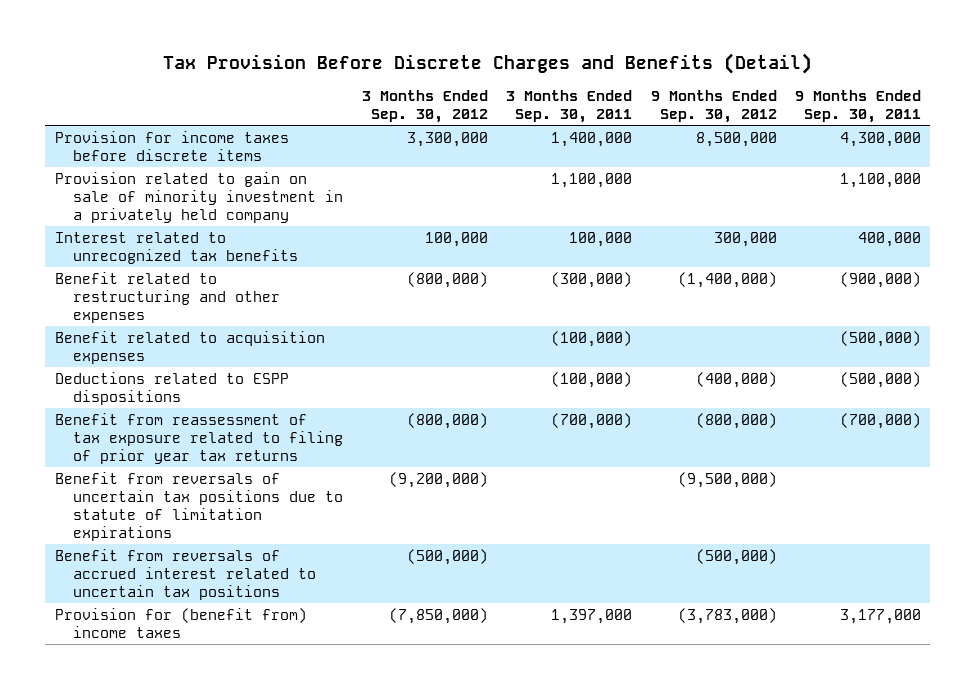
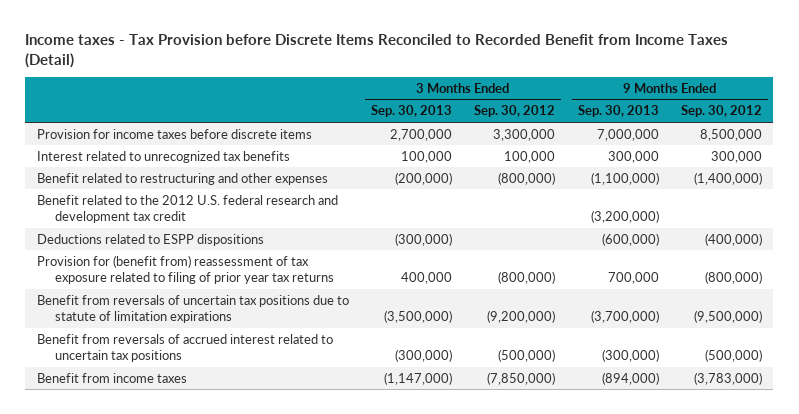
[162,52,812,74] Tax Provision Before Discrete Charges and Benefits (Detail) -> [25,33,729,68] Income taxes - Tax Provision before Discrete Items Reconciled to Recorded Benefit from Income Taxes (Detail)
[506,89,633,123] 3 Months Ended Sep. 30, 2011 -> none
[795,89,922,123] 9 Months Ended Sep. 30, 2011 -> none
none -> [370,105,452,118] Sep. 30, 2013
none -> [577,105,659,118] Sep. 30, 2013
[54,172,344,223] Provision related to gain on sale of minority investment in a privately held company -> none
[54,331,325,364] Benefit related to acquisition expenses -> none
none -> [36,194,338,223] Benefit related to the 2012 U.S. federal research and development tax credit
[54,413,344,464] Benefit from reassessment of tax exposure related to filing of prior year tax returns -> [36,254,335,284] Provision for (benefit from) reassessment of tax exposure related to filing of prior year tax returns
[54,608,307,638] Provision for (benefit from) income taxes -> [36,372,187,383] Benefit from income taxes

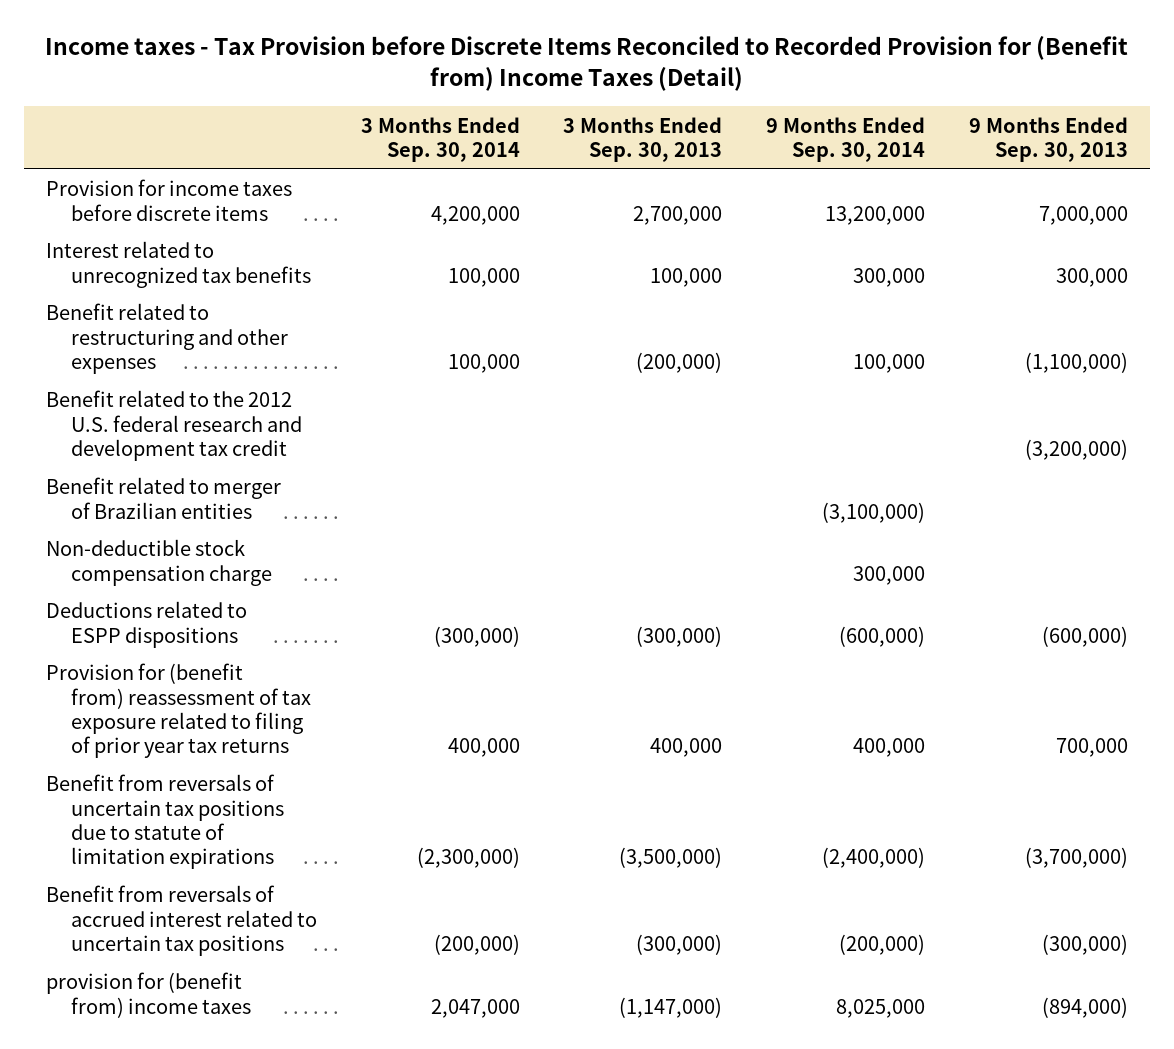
[25,33,729,68] Income taxes - Tax Provision before Discrete Items Reconciled to Recorded Benefit from Income Taxes (Detail) -> [44,36,1128,92] Income taxes - Tax Provision before Discrete Items Reconciled to Recorded Provision for (Benefit from) Income Taxes (Detail)
[474,105,556,118] Sep. 30, 2012 -> none
[681,105,763,118] Sep. 30, 2012 -> none
none -> [360,116,520,162] 3 Months Ended Sep. 30, 2014
none -> [766,116,926,162] 9 Months Ended Sep. 30, 2014
none -> [46,477,282,519] Benefit related to merger of Brazilian entities
none -> [46,539,273,586] Non-deductible stock compensation charge
[36,372,187,383] Benefit from income taxes -> [46,972,252,1018] provision for (benefit from) income taxes

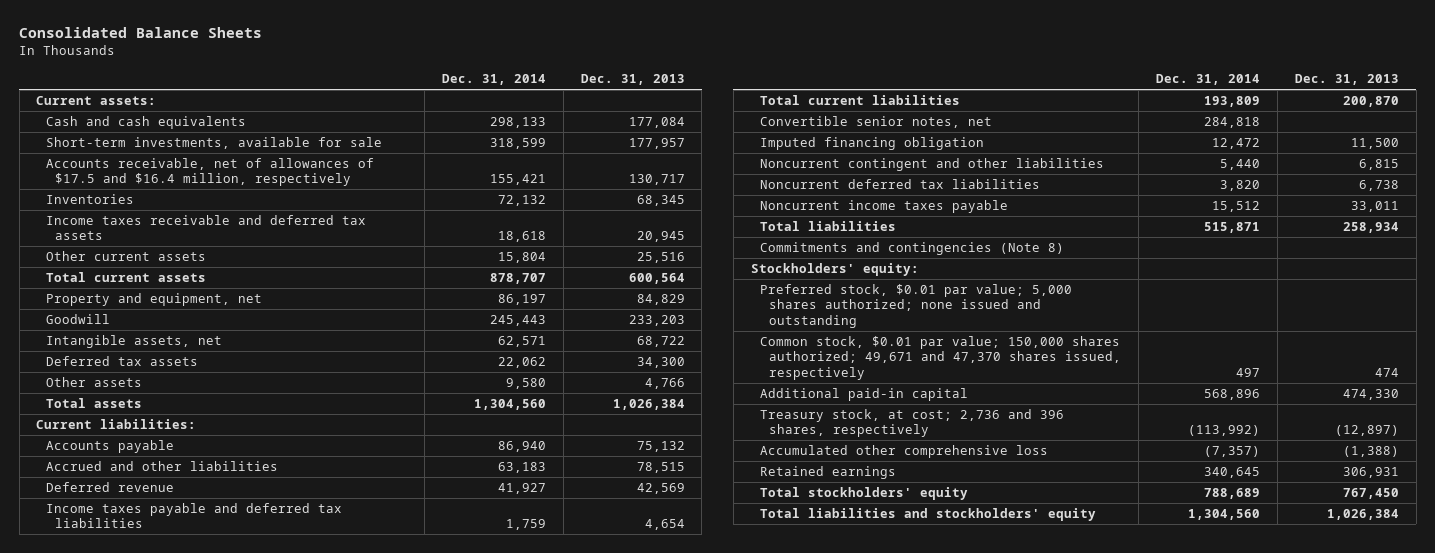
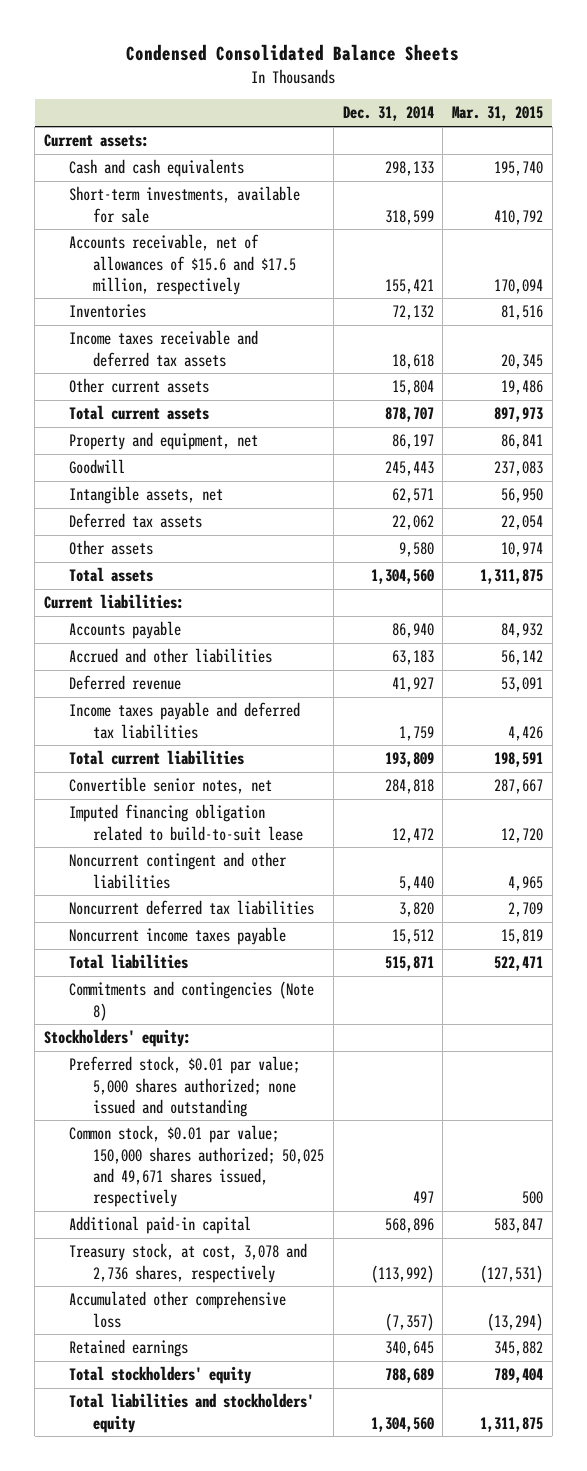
[19,27,263,39] Consolidated Balance Sheets -> [126,44,460,62] Condensed Consolidated Balance Sheets
[580,73,685,85] Dec. 31, 2013 -> none
none -> [452,106,544,122] Mar. 31, 2015
[45,158,374,187] Accounts receivable, net of allowances of $17.5 and $16.4 million, respectively -> [68,234,297,295] Accounts receivable, net of allowances of $15.6 and $17.5 million, respectively
[759,137,984,151] Imputed financing obligation -> [68,804,304,841] Imputed financing obligation related to build-to-suit lease
[759,336,1122,380] Common stock, $0.01 par value; 150,000 shares authorized; 49,671 and 47,370 shares issued, respectively -> [68,1125,325,1208] Common stock, $0.01 par value; 150,000 shares authorized; 50,025 and 49,671 shares issued, respectively
[759,409,1064,438] Treasury stock, at cost; 2,736 and 396 shares, respectively -> [68,1243,307,1283] Treasury stock, at cost, 3,078 and 2,736 shares, respectively

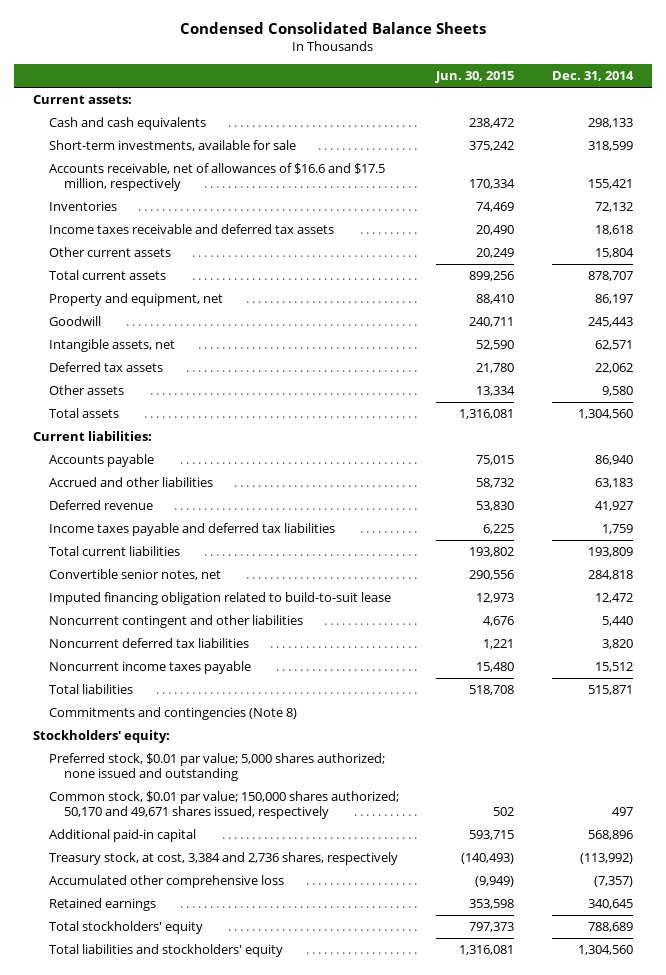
[452,106,544,122] Mar. 31, 2015 -> none
none -> [435,71,515,84] Jun. 30, 2015
[68,234,297,295] Accounts receivable, net of allowances of $15.6 and $17.5 million, respectively -> [48,163,385,192] Accounts receivable, net of allowances of $16.6 and $17.5 million, respectively
[68,1125,325,1208] Common stock, $0.01 par value; 150,000 shares authorized; 50,025 and 49,671 shares issued, respectively -> [48,791,399,820] Common stock, $0.01 par value; 150,000 shares authorized; 50,170 and 49,671 shares issued, respectively
[68,1243,307,1283] Treasury stock, at cost, 3,078 and 2,736 shares, respectively -> [48,852,398,866] Treasury stock, at cost, 3,384 and 2,736 shares, respectively

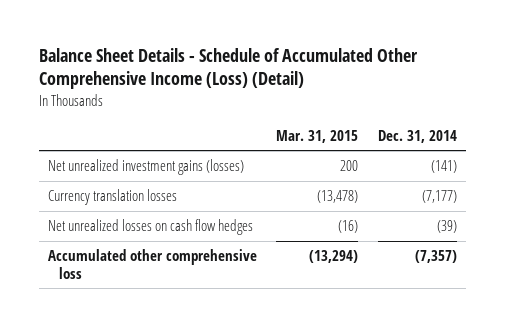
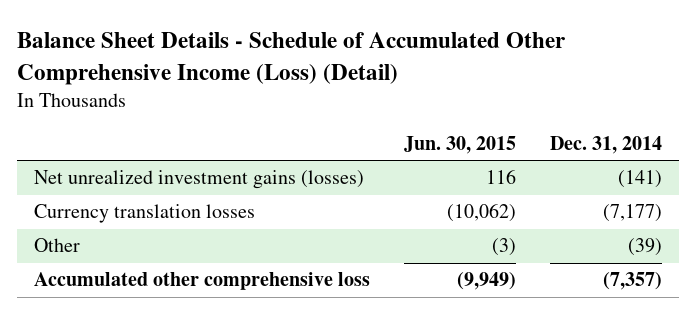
[276,129,359,143] Mar. 31, 2015 -> none
none -> [404,136,517,155] Jun. 30, 2015
[48,219,254,236] Net unrealized losses on cash flow hedges -> [34,238,81,253] Other

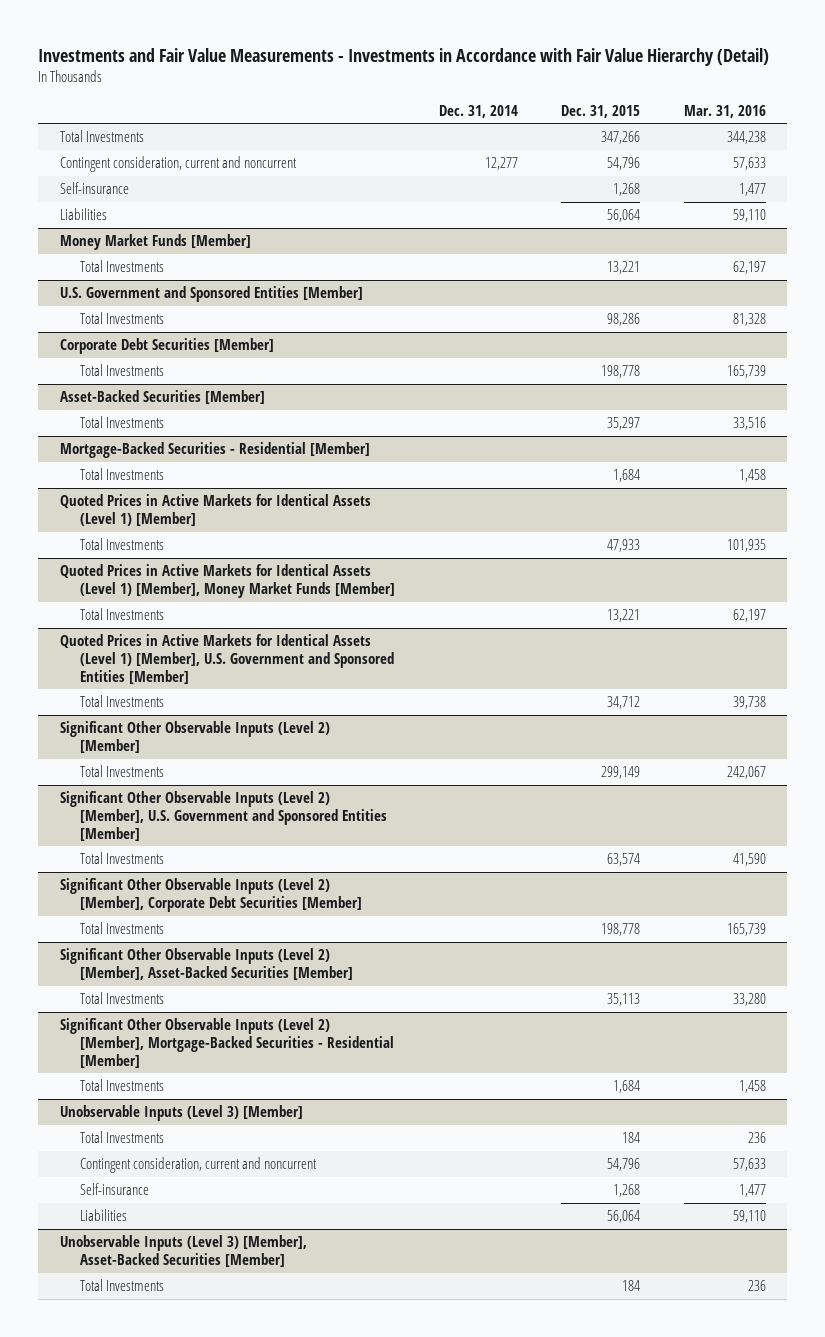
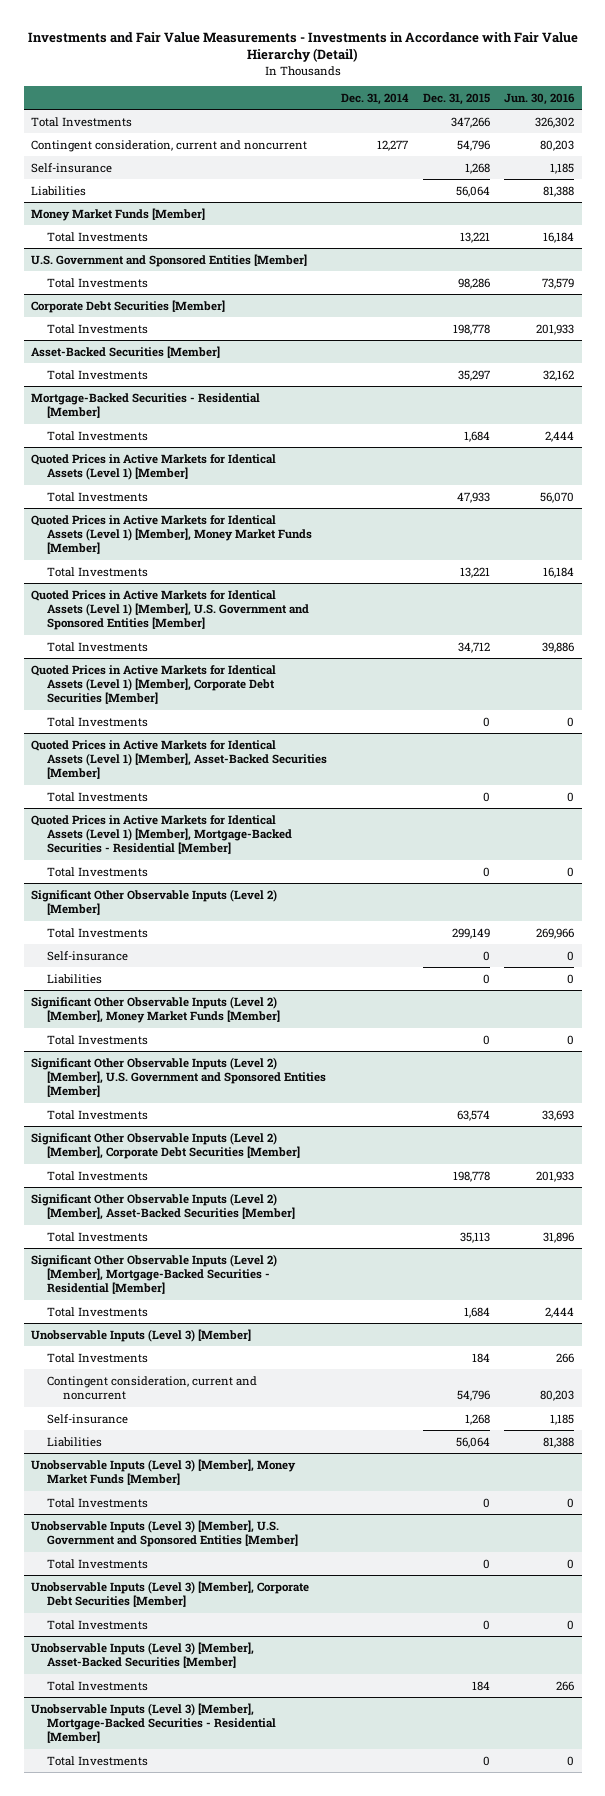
[683,104,766,118] Mar. 31, 2016 -> none
none -> [504,92,576,105] Jun. 30, 2016
none -> [31,664,277,705] Quoted Prices in Active Markets for Identical Assets (Level 1) [Member], Corporate Debt Securities [Member]
none -> [47,716,149,727] Total Investments
none -> [31,739,328,780] Quoted Prices in Active Markets for Identical Assets (Level 1) [Member], Asset-Backed Securities [Member]
none -> [47,791,149,802] Total Investments
none -> [31,814,293,855] Quoted Prices in Active Markets for Identical Assets (Level 1) [Member], Mortgage-Backed Securities - Residential [Member]
none -> [47,866,149,877] Total Investments
none -> [47,950,129,961] Self-insurance
none -> [47,973,103,984] Liabilities
none -> [31,995,281,1024] Significant Other Observable Inputs (Level 2) [Member], Money Market Funds [Member]
none -> [47,1034,149,1045] Total Investments
none -> [31,1458,297,1486] Unobservable Inputs (Level 3) [Member], Money Market Funds [Member]
none -> [47,1497,149,1508] Total Investments
none -> [31,1519,299,1548] Unobservable Inputs (Level 3) [Member], U.S. Government and Sponsored Entities [Member]
none -> [47,1558,149,1569] Total Investments
none -> [31,1580,310,1608] Unobservable Inputs (Level 3) [Member], Corporate Debt Securities [Member]
none -> [47,1619,149,1630] Total Investments
none -> [31,1702,277,1744] Unobservable Inputs (Level 3) [Member], Mortgage-Backed Securities - Residential [Member]
none -> [47,1755,149,1766] Total Investments

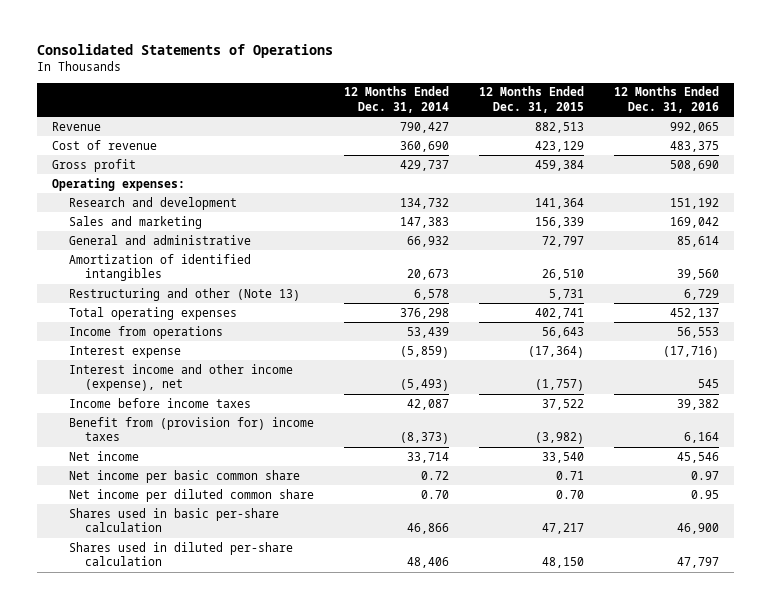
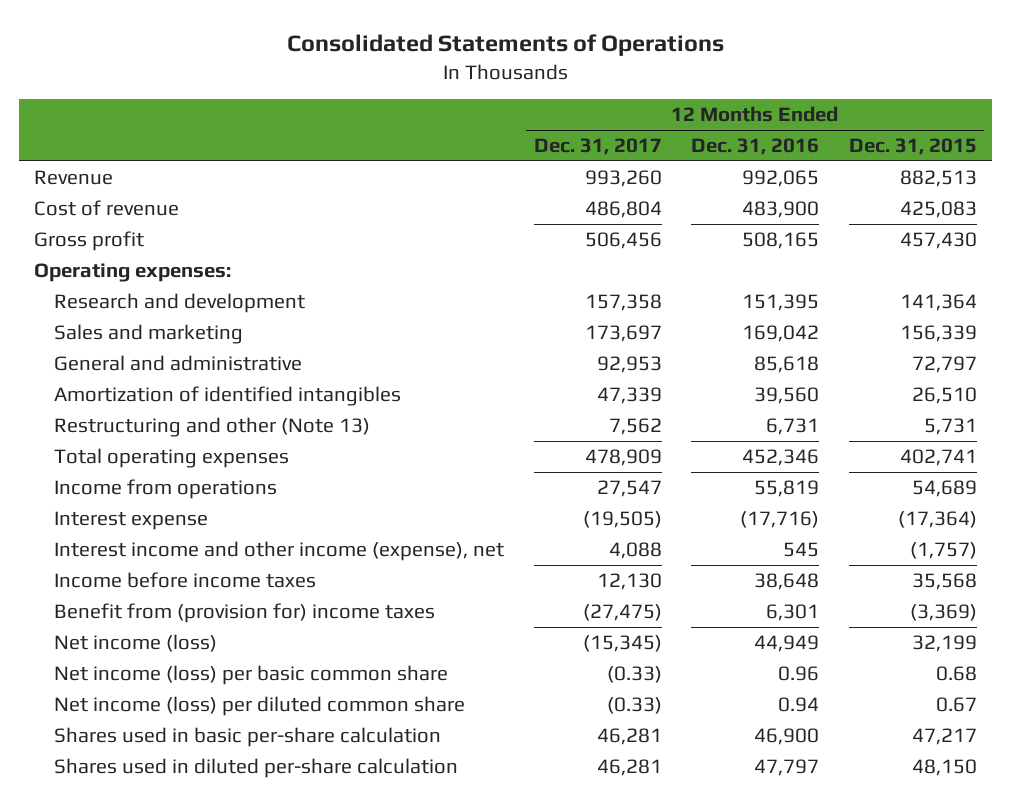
[343,86,449,114] 12 Months Ended Dec. 31, 2014 -> none
none -> [533,138,662,156] Dec. 31, 2017
[534,140,584,152] 423,129 -> [900,201,978,219] 425,083
[669,140,719,152] 483,375 -> [742,201,820,219] 483,900
[534,159,584,171] 459,384 -> [900,232,978,250] 457,430
[669,159,719,171] 508,690 -> [742,232,820,250] 508,165
[669,197,719,209] 151,192 -> [742,294,820,312] 151,395
[676,235,719,247] 85,614 -> [754,356,820,374] 85,618
[683,288,719,300] 6,729 -> [766,418,820,436] 6,731
[669,307,719,319] 452,137 -> [742,449,820,467] 452,346
[541,326,584,338] 56,643 -> [912,480,978,498] 54,689
[676,326,719,338] 56,553 -> [754,480,820,498] 55,819
[541,398,584,410] 37,522 -> [912,573,978,591] 35,568
[676,398,719,410] 39,382 -> [754,573,820,591] 38,648
[534,432,584,445] (3,982) -> [910,604,978,622] (3,369)
[683,432,719,444] 6,164 -> [766,604,820,622] 6,301
[68,450,139,461] Net income -> [54,634,218,653] Net income (loss)
[541,451,584,463] 33,540 -> [912,635,978,653] 32,199
[676,451,719,463] 45,546 -> [754,635,820,653] 44,949
[68,469,300,483] Net income per basic common share -> [54,665,449,686] Net income (loss) per basic common share
[555,470,584,480] 0.71 -> [936,666,978,682] 0.68
[690,470,719,480] 0.97 -> [778,666,820,682] 0.96
[68,488,314,502] Net income per diluted common share -> [54,696,466,717] Net income (loss) per diluted common share
[555,489,584,499] 0.70 -> [936,697,978,713] 0.67
[690,489,719,499] 0.95 -> [778,697,820,713] 0.94

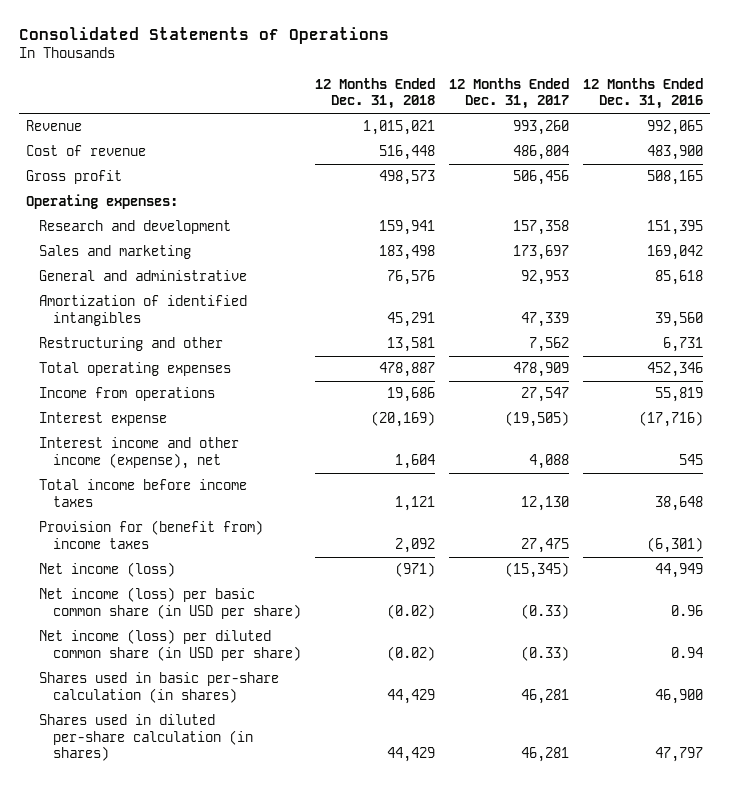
[849,138,978,156] Dec. 31, 2015 -> none
none -> [314,77,435,110] 12 Months Ended Dec. 31, 2018
[54,417,371,438] Restructuring and other (Note 13) -> [39,337,224,352] Restructuring and other
[54,572,317,589] Income before income taxes -> [39,479,248,507] Total income before income taxes
[54,603,436,624] Benefit from (provision for) income taxes -> [39,520,264,549] Provision for (benefit from) income taxes
[582,604,662,622] (27,475) -> [521,537,570,553] 27,475
[766,604,820,622] 6,301 -> [647,536,704,553] (6,301)
[54,665,449,686] Net income (loss) per basic common share -> [39,587,301,619] Net income (loss) per basic common share (in USD per share)
[54,696,466,717] Net income (loss) per diluted common share -> [39,629,301,661] Net income (loss) per diluted common share (in USD per share)
[54,727,442,748] Shares used in basic per-share calculation -> [39,672,280,703] Shares used in basic per-share calculation (in shares)
[54,758,459,779] Shares used in diluted per-share calculation -> [39,714,253,762] Shares used in diluted per-share calculation (in shares)

